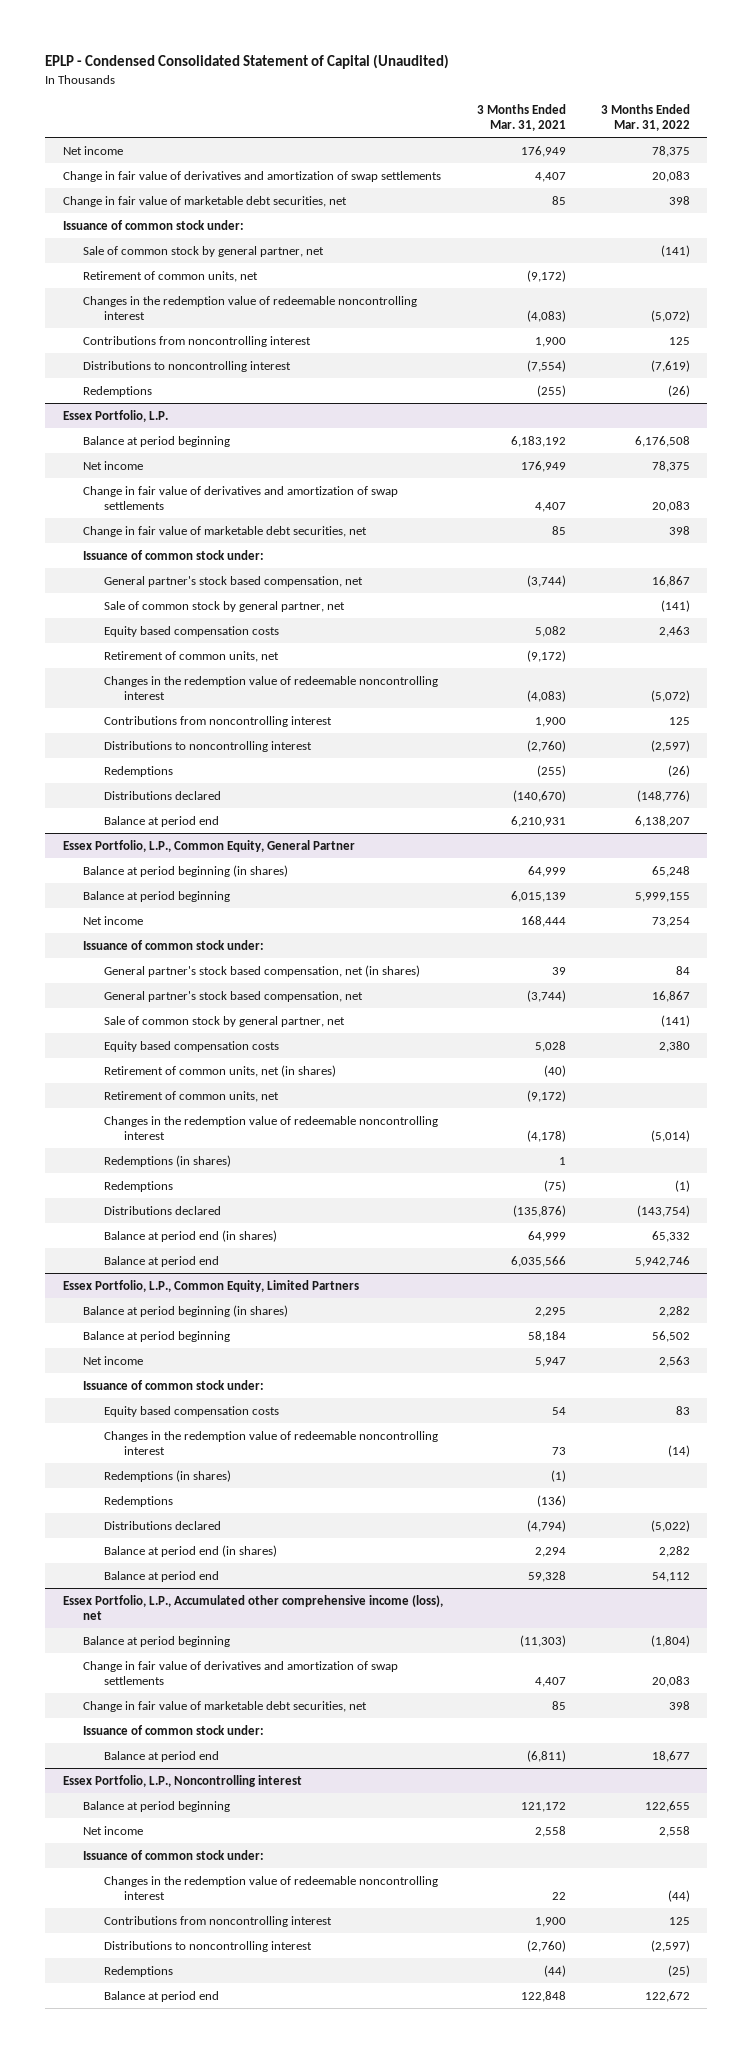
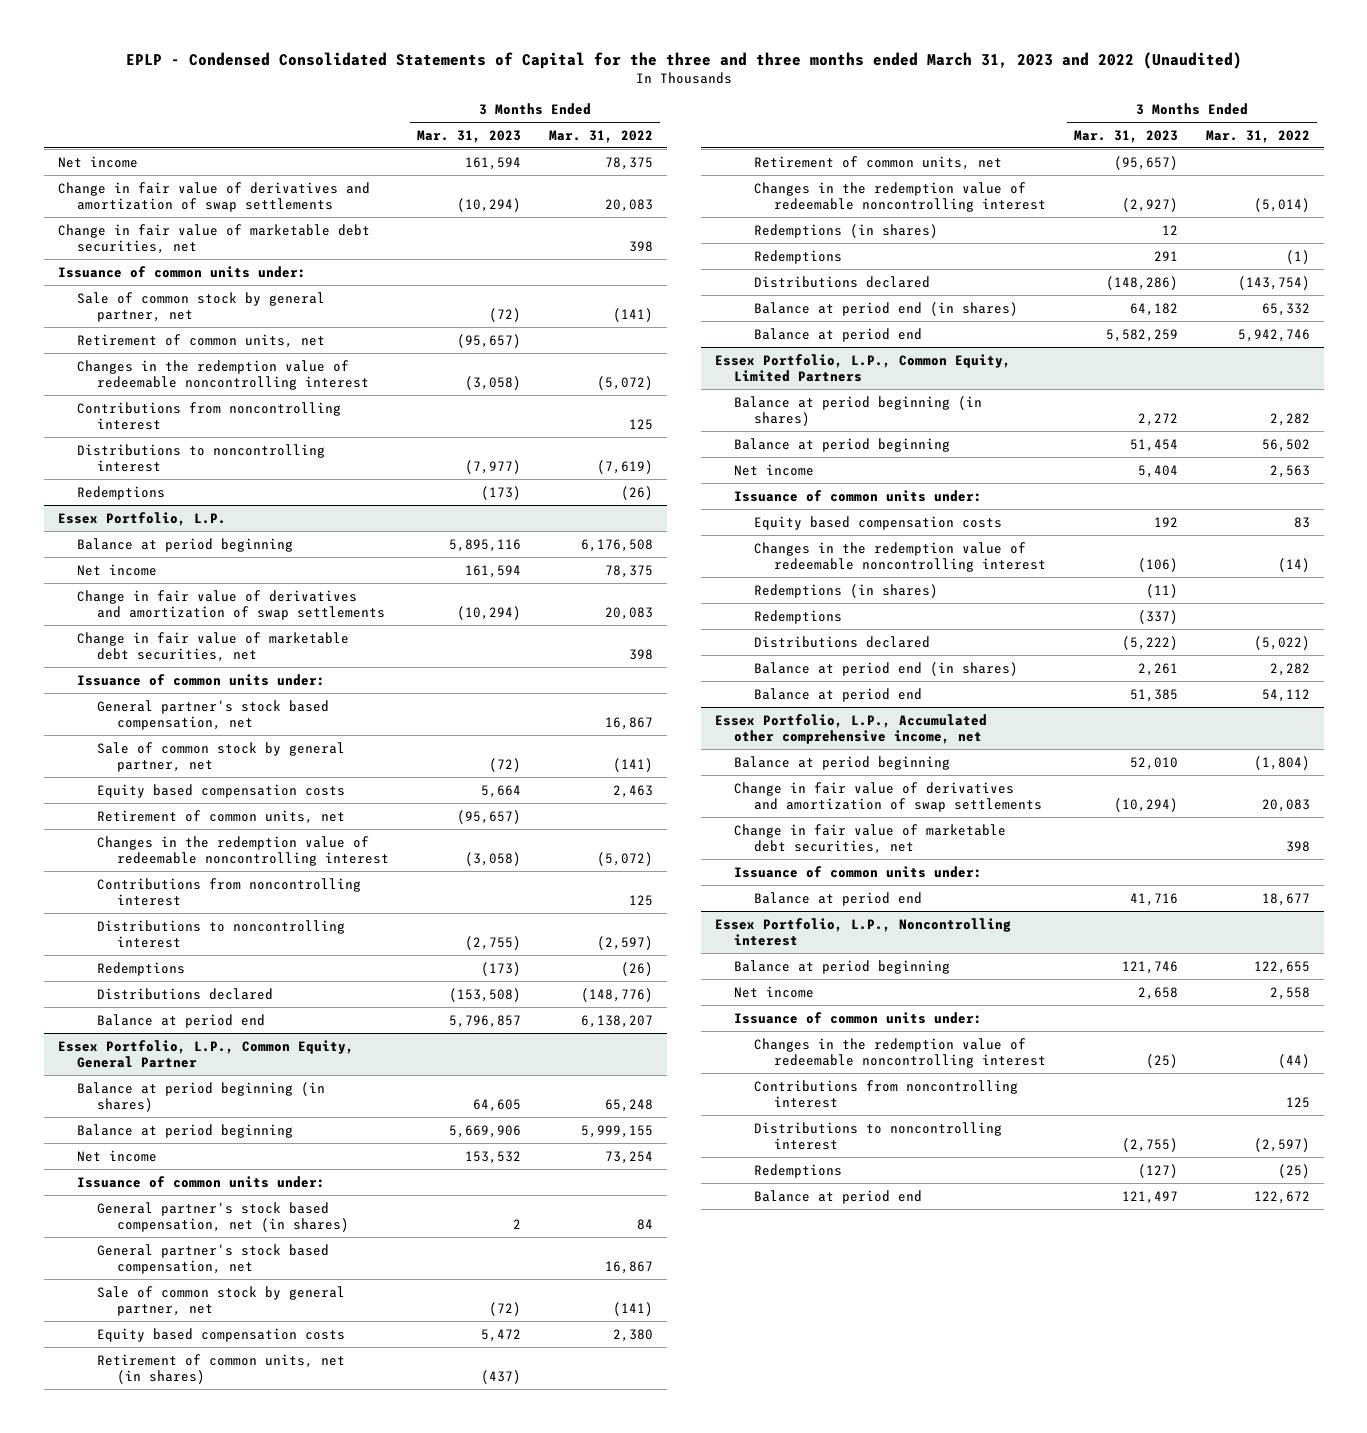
[45,53,450,69] EPLP - Condensed Consolidated Statement of Capital (Unaudited) -> [125,51,1242,69] EPLP - Condensed Consolidated Statements of Capital for the three and three months ended March 31, 2023 and 2022 (Unaudited)
[477,103,567,132] 3 Months Ended Mar. 31, 2021 -> none
none -> [416,129,521,143] Mar. 31, 2023
[62,219,244,230] Issuance of common stock under: -> [57,265,306,278] Issuance of common units under:
[83,549,265,560] Issuance of common stock under: -> [77,673,326,686] Issuance of common units under:
[83,939,265,950] Issuance of common stock under: -> [77,1175,326,1188] Issuance of common units under:
[83,1379,265,1390] Issuance of common stock under: -> [734,489,983,502] Issuance of common units under:
[62,1594,443,1621] Essex Portfolio, L.P., Accumulated other comprehensive income (loss), net -> [714,713,987,744] Essex Portfolio, L.P., Accumulated other comprehensive income, net
[83,1724,265,1735] Issuance of common stock under: -> [734,865,983,878] Issuance of common units under:
[83,1849,265,1860] Issuance of common stock under: -> [734,1011,983,1024] Issuance of common units under:

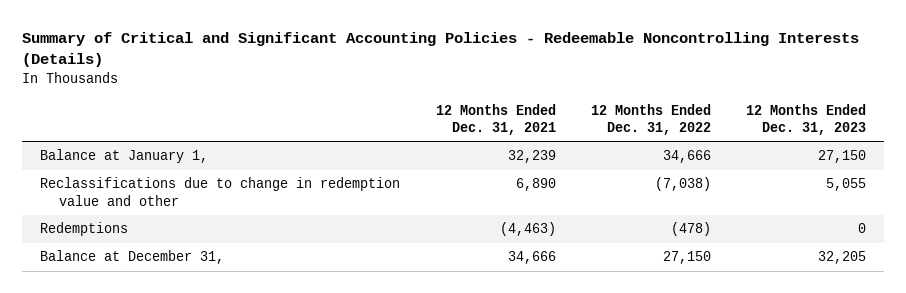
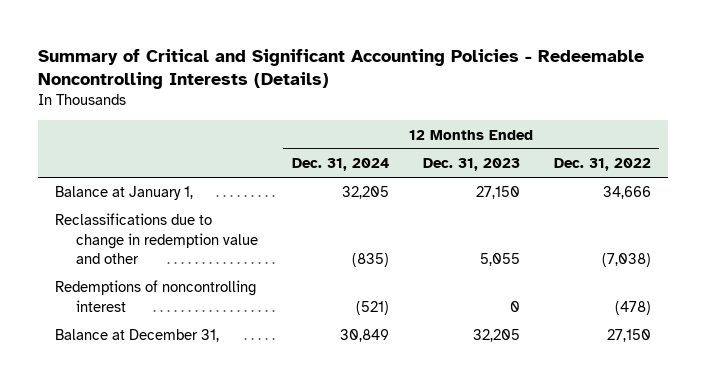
[435,103,556,135] 12 Months Ended Dec. 31, 2021 -> none
none -> [291,158,389,172] Dec. 31, 2024
[40,222,129,237] Redemptions -> [55,280,257,312] Redemptions of noncontrolling interest

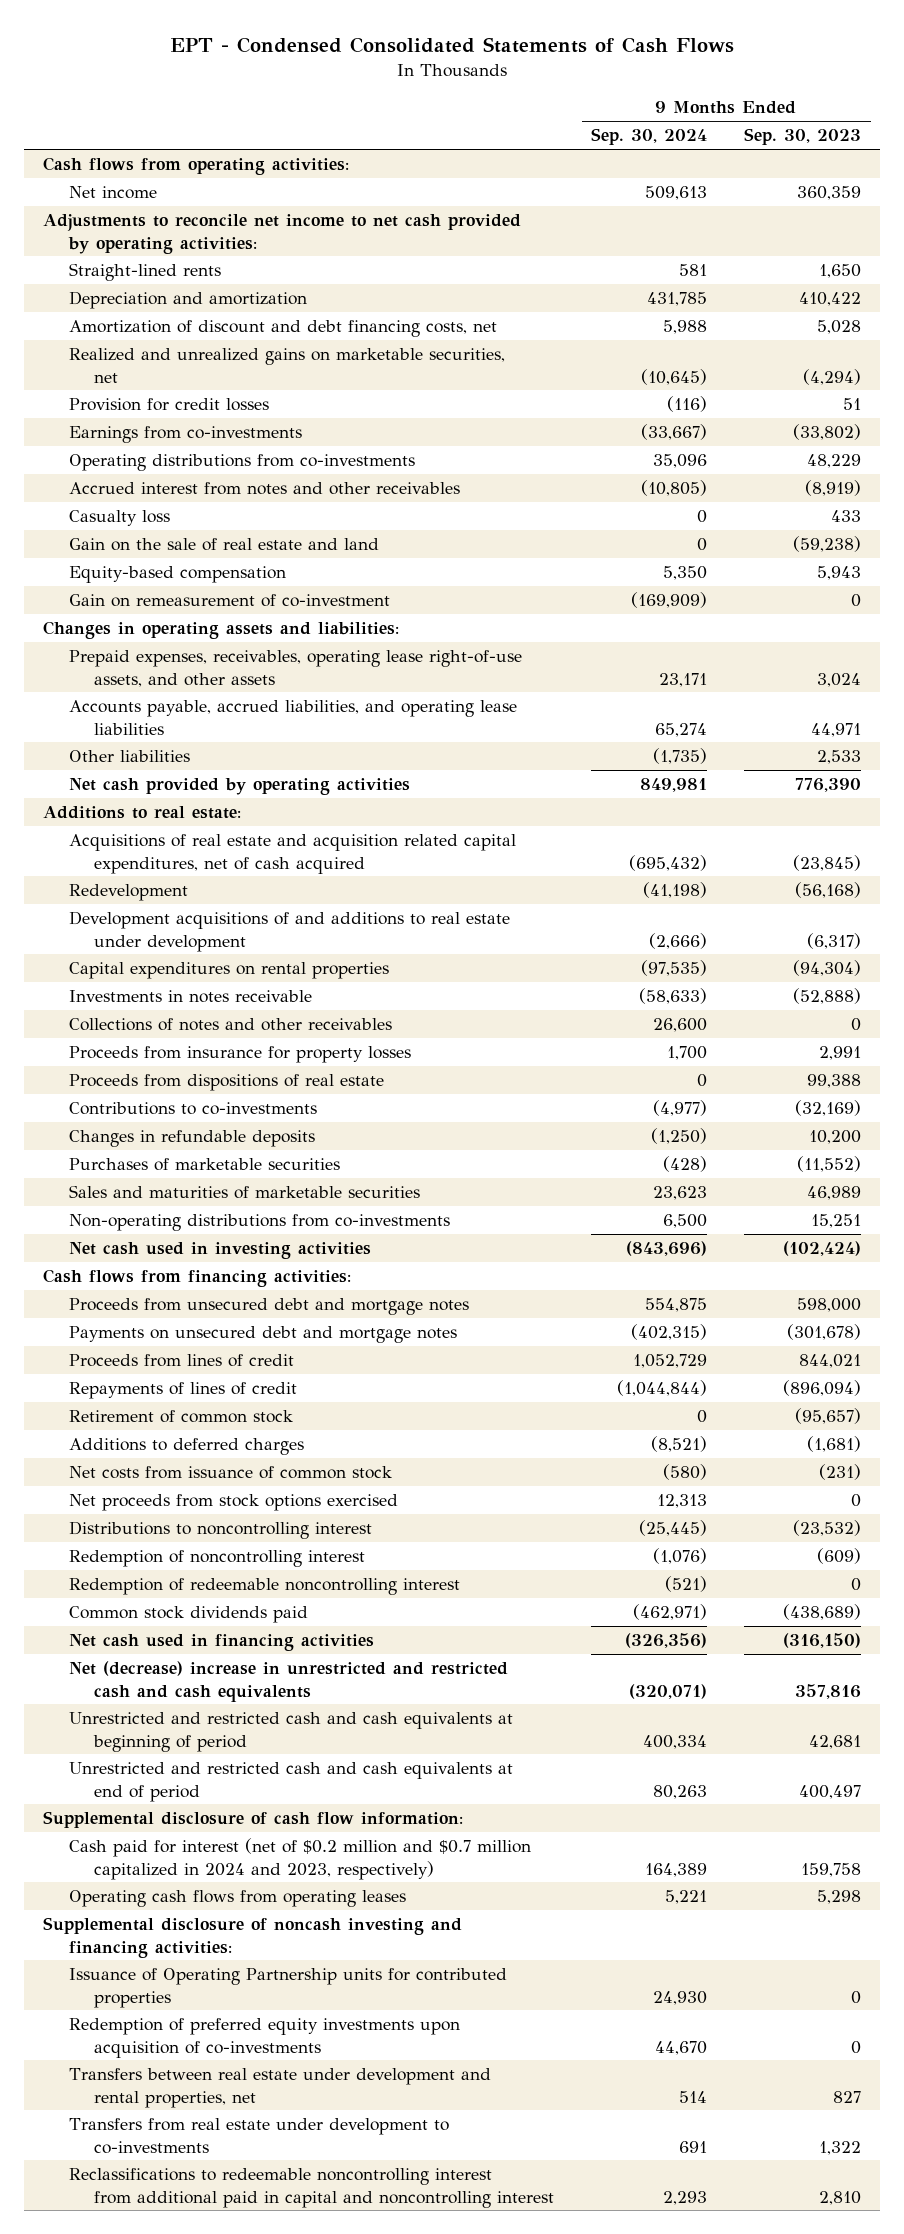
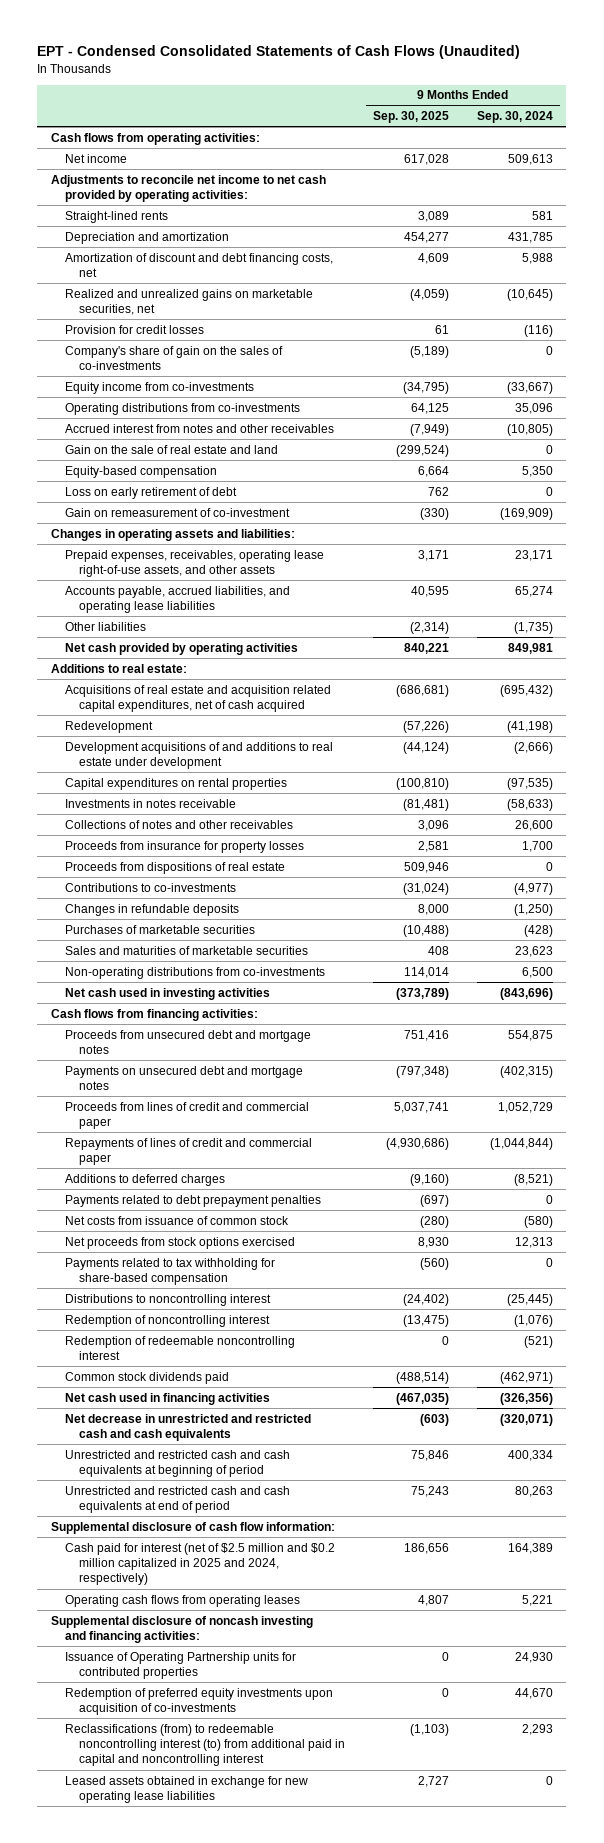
[170,36,735,53] EPT - Condensed Consolidated Statements of Cash Flows -> [37,45,521,60] EPT - Condensed Consolidated Statements of Cash Flows (Unaudited)
[744,128,862,146] Sep. 30, 2023 -> none
none -> [372,111,449,124] Sep. 30, 2025
none -> [65,345,284,370] Company's share of gain on the sales of co-investments
[68,426,302,444] Earnings from co-investments -> [65,381,255,394] Equity income from co-investments
[68,510,170,527] Casualty loss -> none
none -> [65,486,238,499] Loss on early retirement of debt
[68,1410,293,1424] Retirement of common stock -> none
[68,1354,294,1368] Proceeds from lines of credit -> [65,1101,310,1129] Proceeds from lines of credit and commercial paper
[68,1382,297,1400] Repayments of lines of credit -> [65,1137,313,1165] Repayments of lines of credit and commercial paper
none -> [65,1194,322,1207] Payments related to debt prepayment penalties
none -> [65,1257,276,1285] Payments related to tax withholding for share-based compensation
[68,1661,508,1702] Net (decrease) increase in unrestricted and restricted cash and cash equivalents -> [65,1413,312,1441] Net decrease in unrestricted and restricted cash and cash equivalents
[68,1838,531,1880] Cash paid for interest (net of $0.2 million and $0.7 million capitalized in 2024 and 2023, respectively) -> [65,1542,336,1586] Cash paid for interest (net of $2.5 million and $0.2 million capitalized in 2025 and 2024, respectively)
[68,2068,491,2108] Transfers between real estate under development and rental properties, net -> none
[68,2118,449,2154] Transfers from real estate under development to co-investments -> none
[68,2168,555,2208] Reclassifications to redeemable noncontrolling interest from additional paid in capital and noncontrolling interest -> [65,1723,346,1767] Reclassifications (from) to redeemable noncontrolling interest (to) from additional paid in capital and noncontrolling interest
none -> [65,1775,309,1803] Leased assets obtained in exchange for new operating lease liabilities

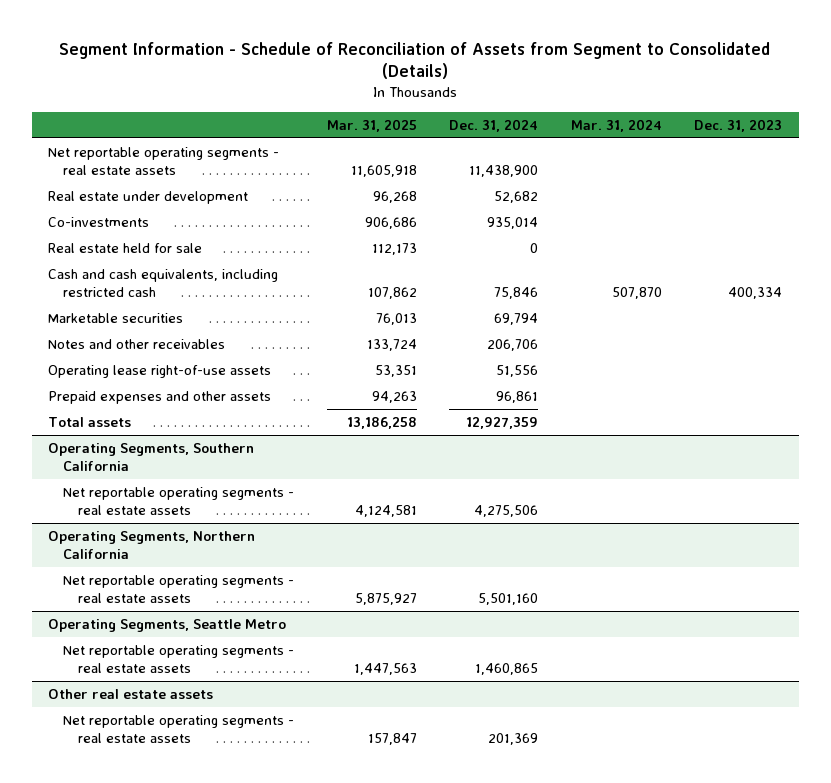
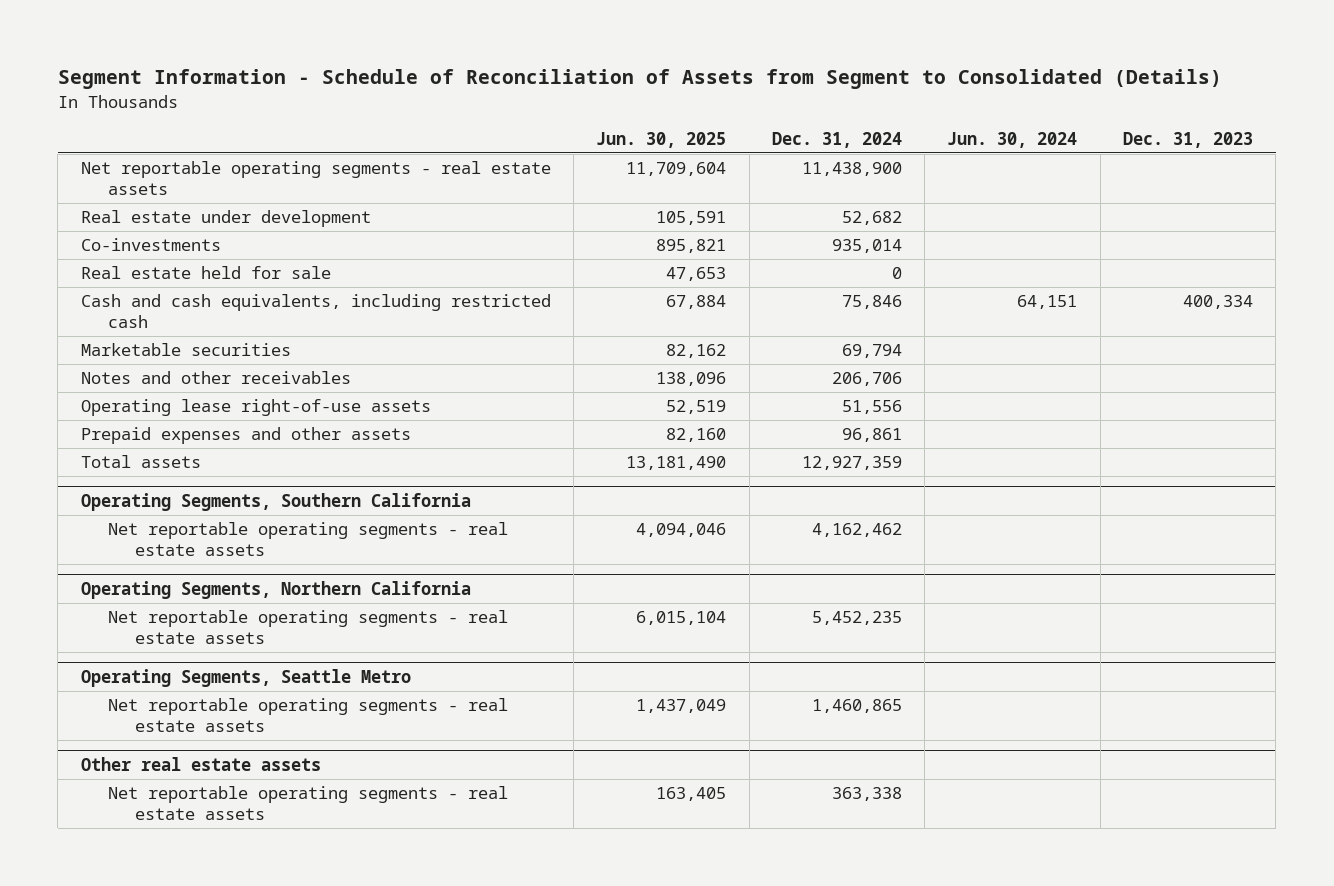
[326,118,417,132] Mar. 31, 2025 -> none
[570,118,662,132] Mar. 31, 2024 -> none
none -> [596,132,727,149] Jun. 30, 2025
none -> [947,132,1078,149] Jun. 30, 2024
[474,504,539,517] 4,275,506 -> [811,523,902,538] 4,162,462
[478,592,539,605] 5,501,160 -> [811,611,902,626] 5,452,235
[488,732,539,745] 201,369 -> [831,787,902,802] 363,338

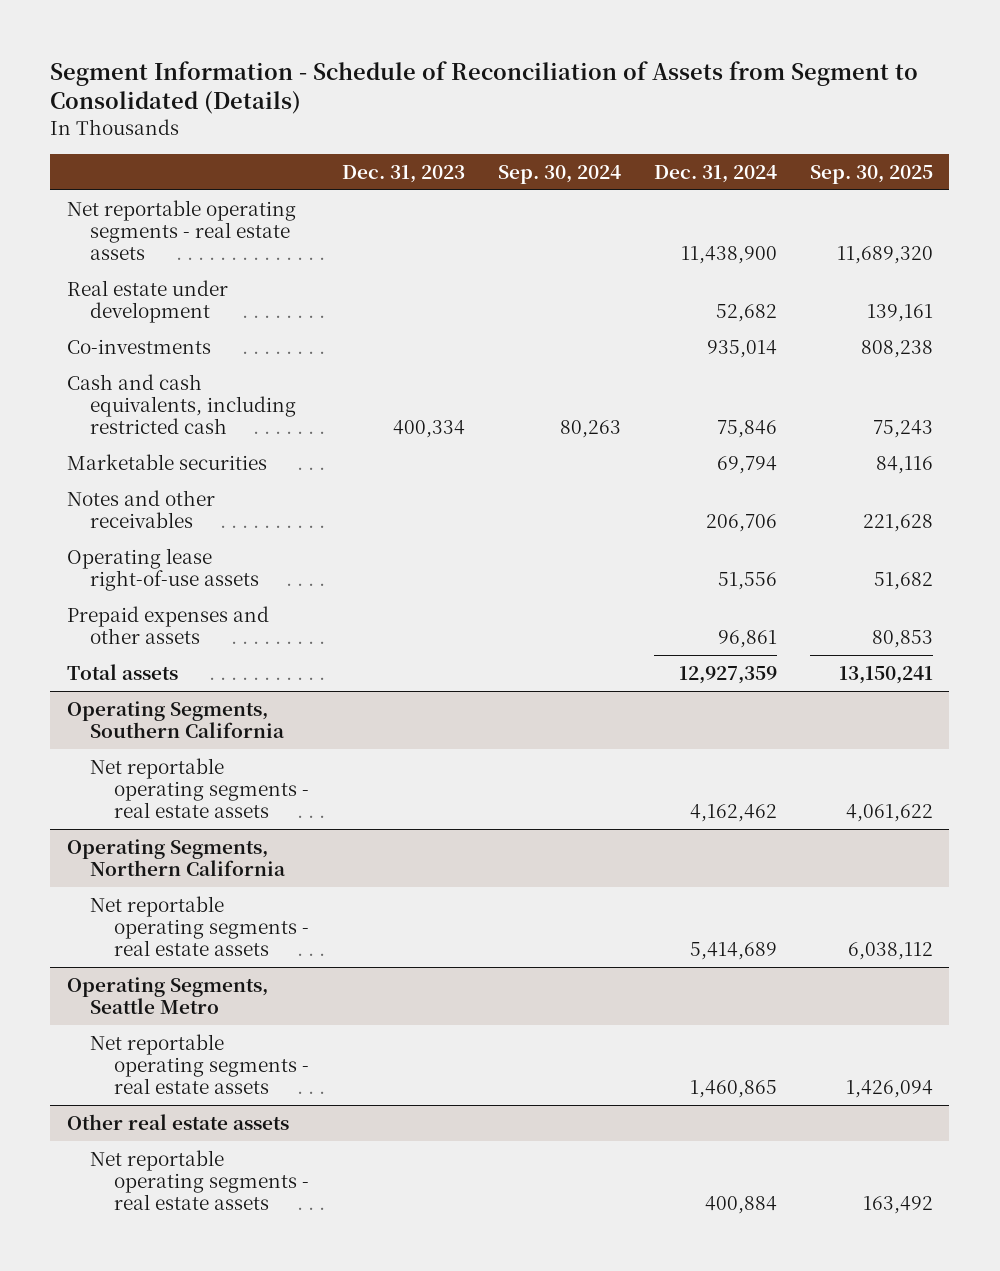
[596,132,727,149] Jun. 30, 2025 -> none
[947,132,1078,149] Jun. 30, 2024 -> none
none -> [497,164,621,184] Sep. 30, 2024
none -> [809,164,933,184] Sep. 30, 2025
[80,266,331,280] Real estate held for sale -> none
[811,611,902,626] 5,452,235 -> [689,941,777,960] 5,414,689
[831,787,902,802] 363,338 -> [704,1195,777,1214] 400,884

